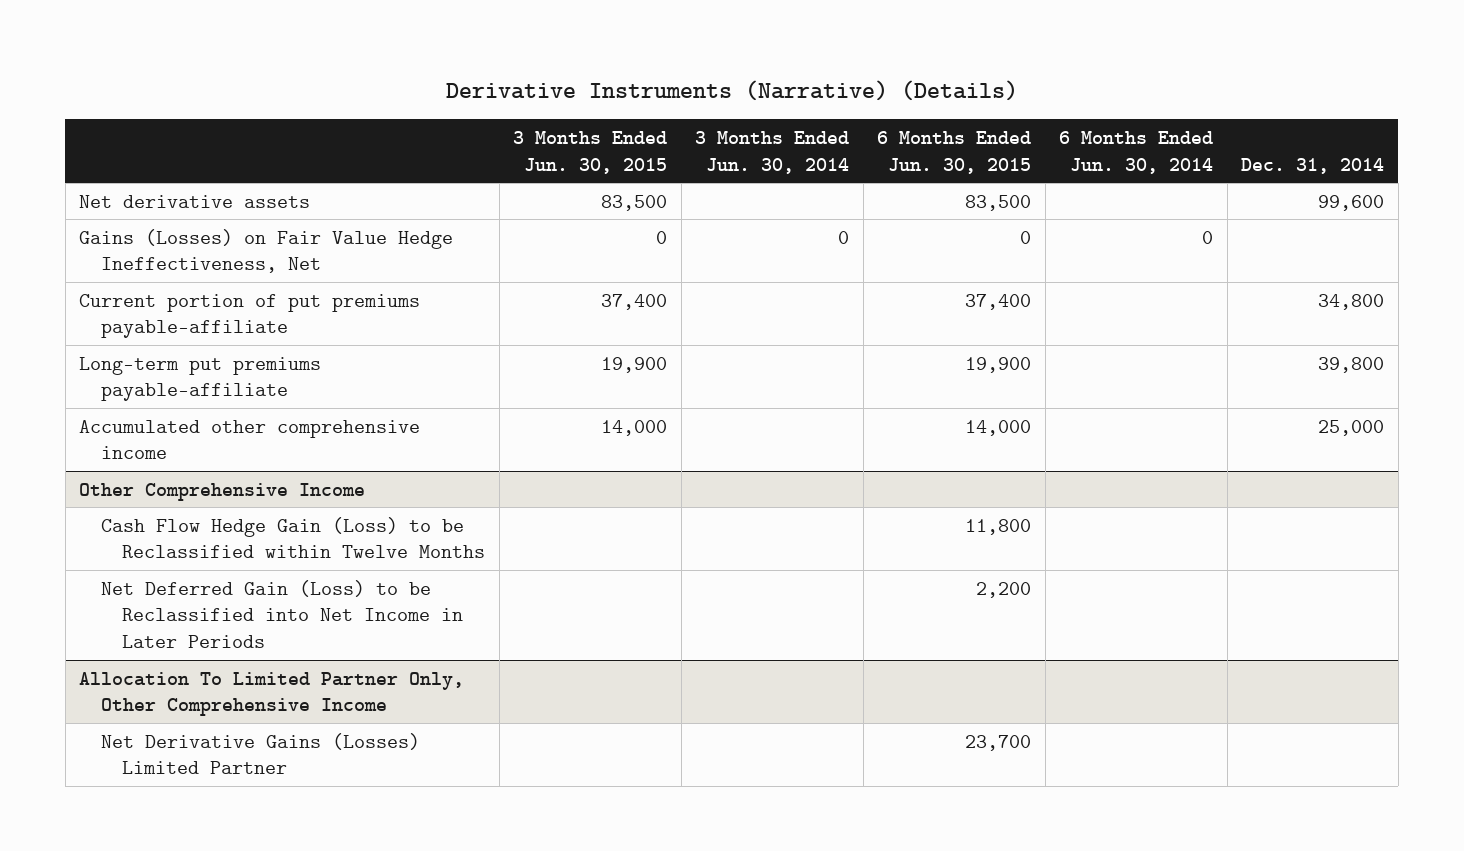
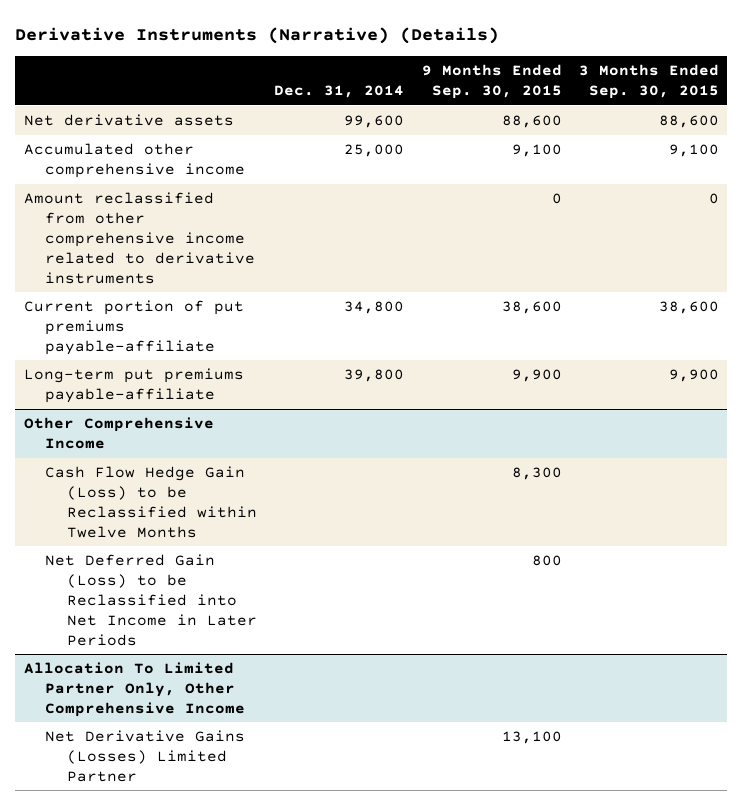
[513,130,668,174] 3 Months Ended Jun. 30, 2015 -> none
[695,130,850,174] 3 Months Ended Jun. 30, 2014 -> none
[877,130,1032,174] 6 Months Ended Jun. 30, 2015 -> none
[1059,130,1214,174] 6 Months Ended Jun. 30, 2014 -> none
none -> [421,64,562,100] 9 Months Ended Sep. 30, 2015
none -> [578,64,719,100] 3 Months Ended Sep. 30, 2015
[79,228,454,274] Gains (Losses) on Fair Value Hedge Ineffectiveness, Net -> none
[79,419,421,460] Accumulated other comprehensive income -> [23,143,246,178] Accumulated other comprehensive income
none -> [23,192,256,284] Amount reclassified from other comprehensive income related to derivative instruments

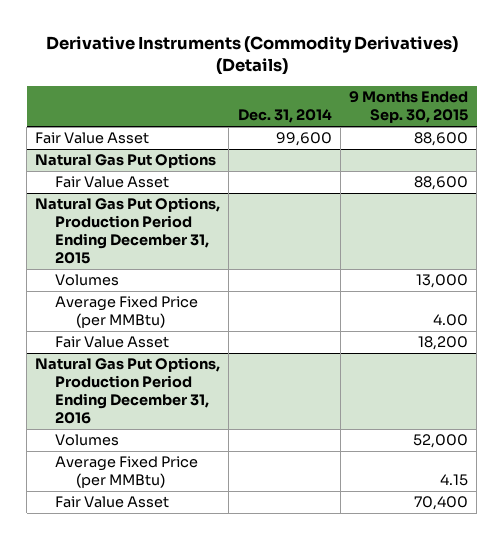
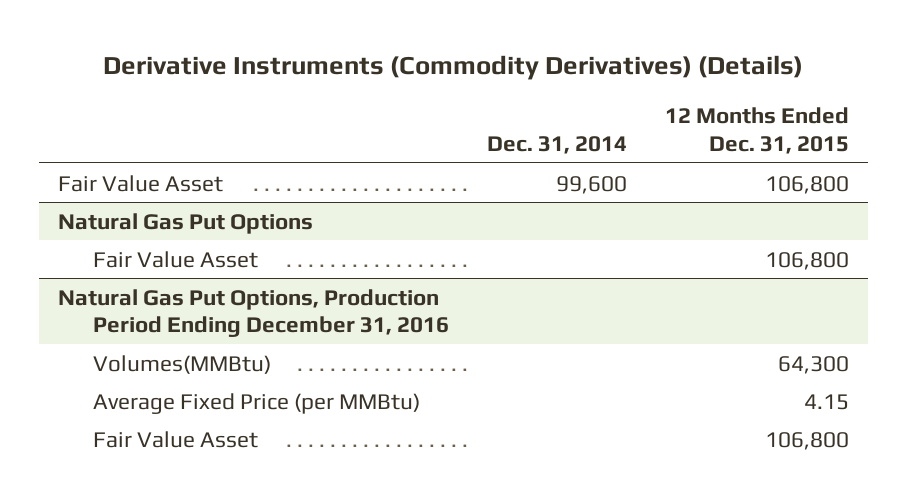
[348,91,468,124] 9 Months Ended Sep. 30, 2015 -> none
none -> [664,107,849,154] 12 Months Ended Dec. 31, 2015
[35,197,221,265] Natural Gas Put Options, Production Period Ending December 31, 2015 -> none
[55,274,120,287] Volumes -> none
[55,296,199,329] Average Fixed Price (per MMBtu) -> none
[55,336,170,349] Fair Value Asset -> none
[55,434,120,447] Volumes -> [93,354,272,374] Volumes(MMBtu)

